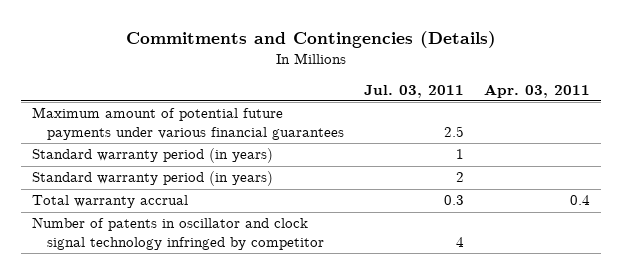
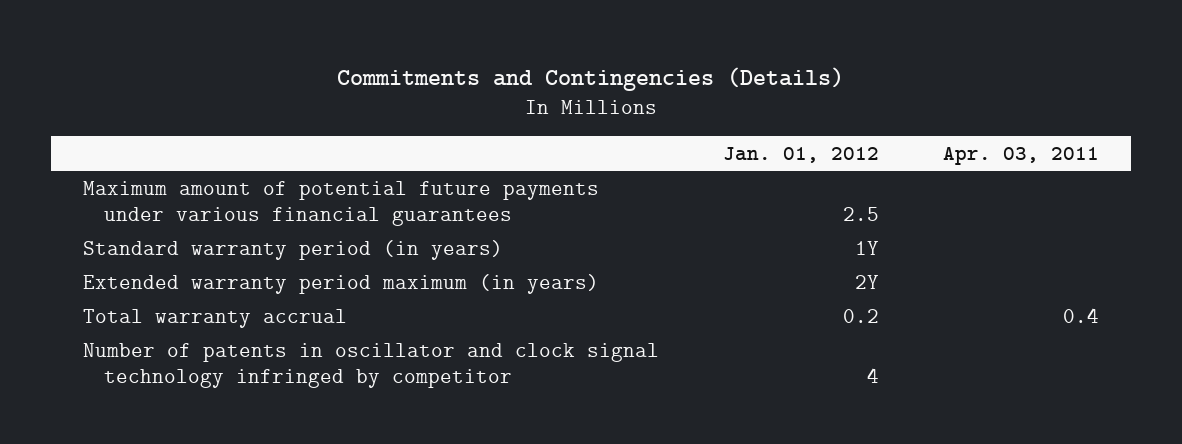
[364,84,465,98] Jul. 03, 2011 -> none
none -> [722,146,879,163] Jan. 01, 2012
[31,171,273,187] Standard warranty period (in years) -> [82,273,599,294] Extended warranty period maximum (in years)

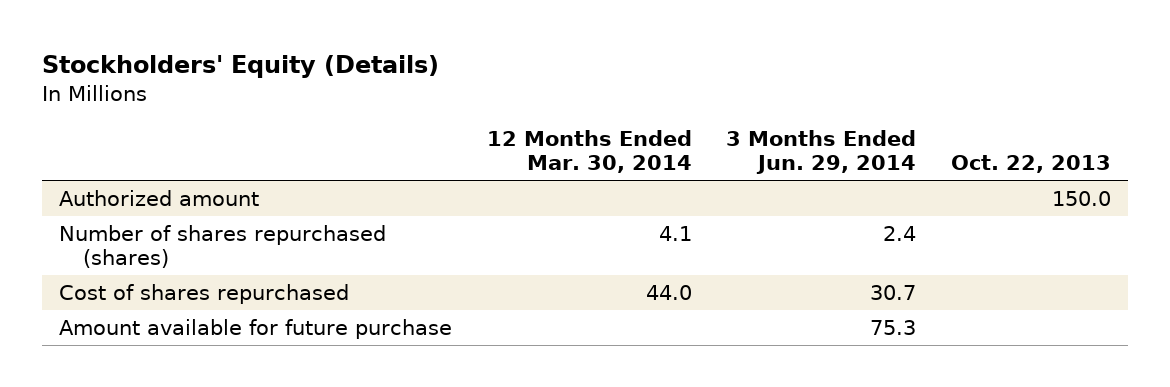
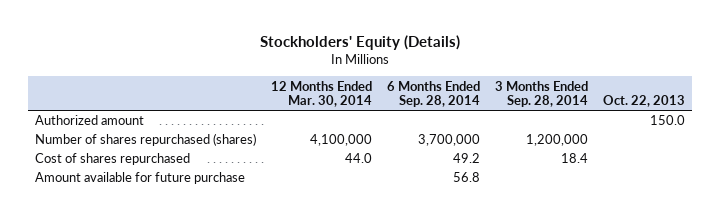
[726,129,917,175] 3 Months Ended Jun. 29, 2014 -> none
none -> [386,80,480,108] 6 Months Ended Sep. 28, 2014
none -> [494,80,588,108] 3 Months Ended Sep. 28, 2014
[658,225,692,241] 4.1 -> [310,134,373,147] 4,100,000

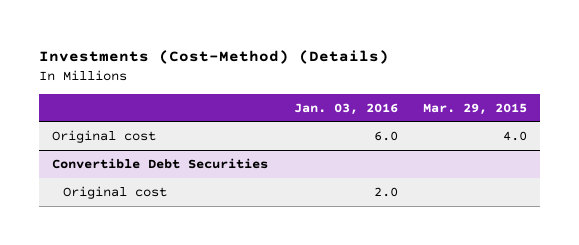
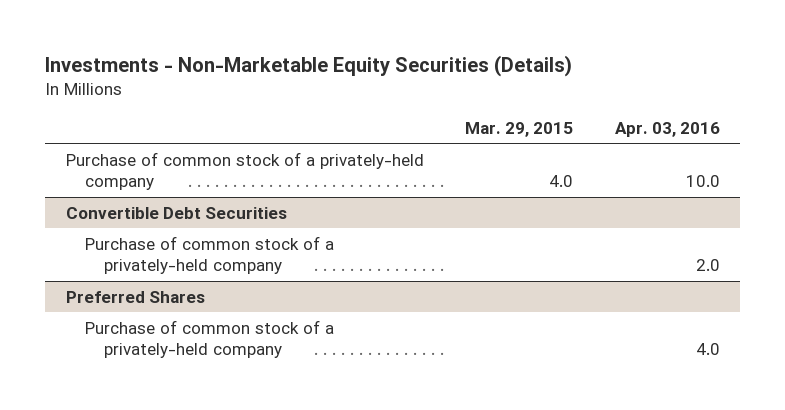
[39,49,390,64] Investments (Cost-Method) (Details) -> [44,54,572,77] Investments - Non-Marketable Equity Securities (Details)
[293,102,398,115] Jan. 03, 2016 -> none
none -> [614,121,720,137] Apr. 03, 2016
[51,129,156,143] Original cost -> [65,151,424,191] Purchase of common stock of a privately-held company
[63,185,168,199] Original cost -> [84,235,334,275] Purchase of common stock of a privately-held company
none -> [65,290,205,303] Preferred Shares
none -> [84,319,334,359] Purchase of common stock of a privately-held company

